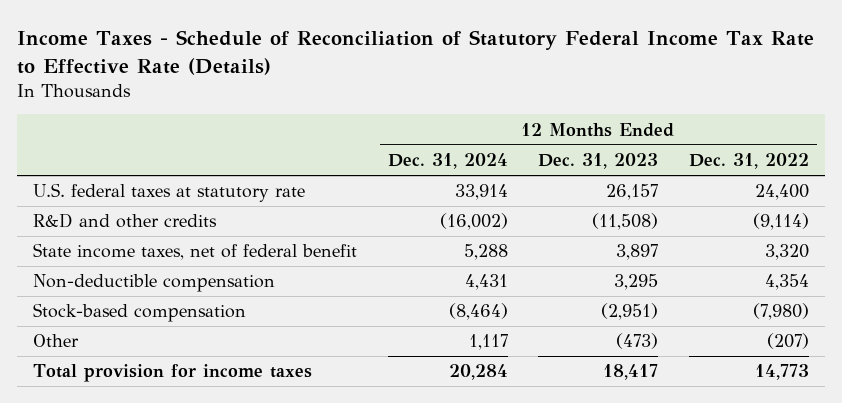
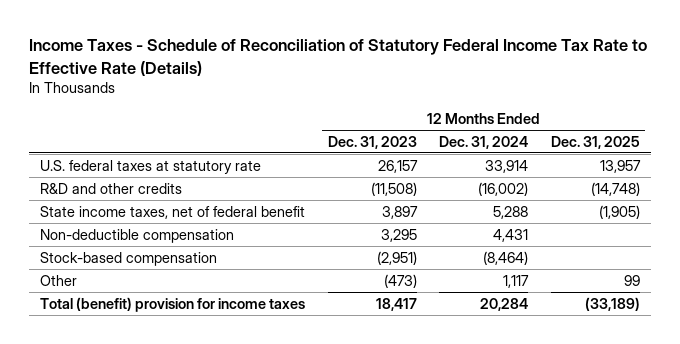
[689,153,810,170] Dec. 31, 2022 -> none
none -> [550,135,640,149] Dec. 31, 2025
[32,364,312,383] Total provision for income taxes -> [40,296,306,312] Total (benefit) provision for income taxes

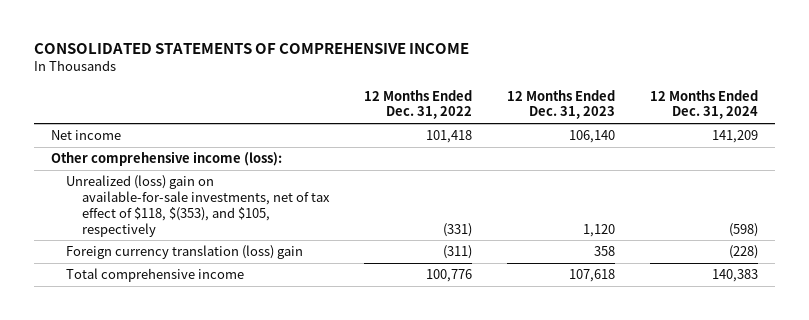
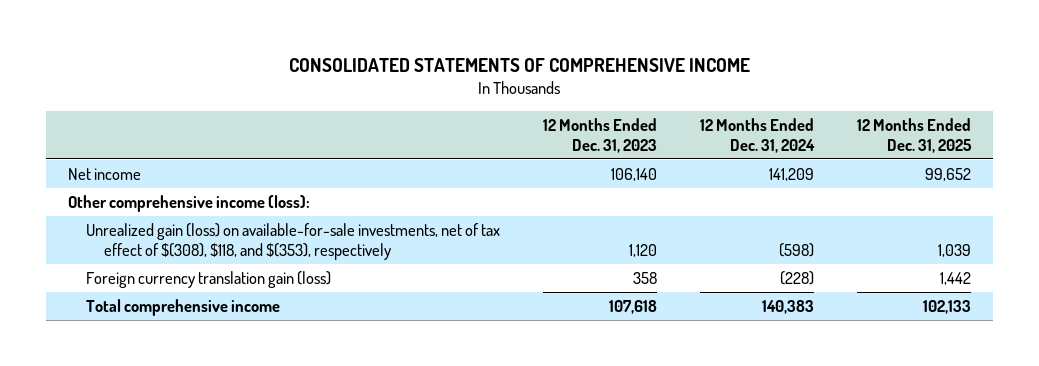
[363,89,472,120] 12 Months Ended Dec. 31, 2022 -> none
none -> [856,118,972,153] 12 Months Ended Dec. 31, 2025
[66,175,330,237] Unrealized (loss) gain on available-for-sale investments, net of tax effect of $118, $(353), and $105, respectively -> [85,223,500,260] Unrealized gain (loss) on available-for-sale investments, net of tax effect of $(308), $118, and $(353), respectively
[66,245,304,260] Foreign currency translation (loss) gain -> [85,271,331,289] Foreign currency translation gain (loss)

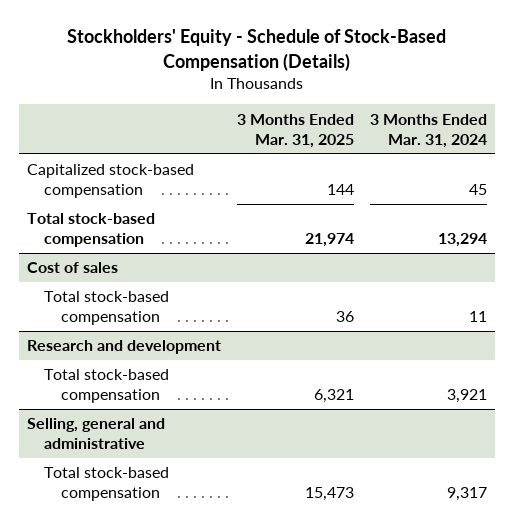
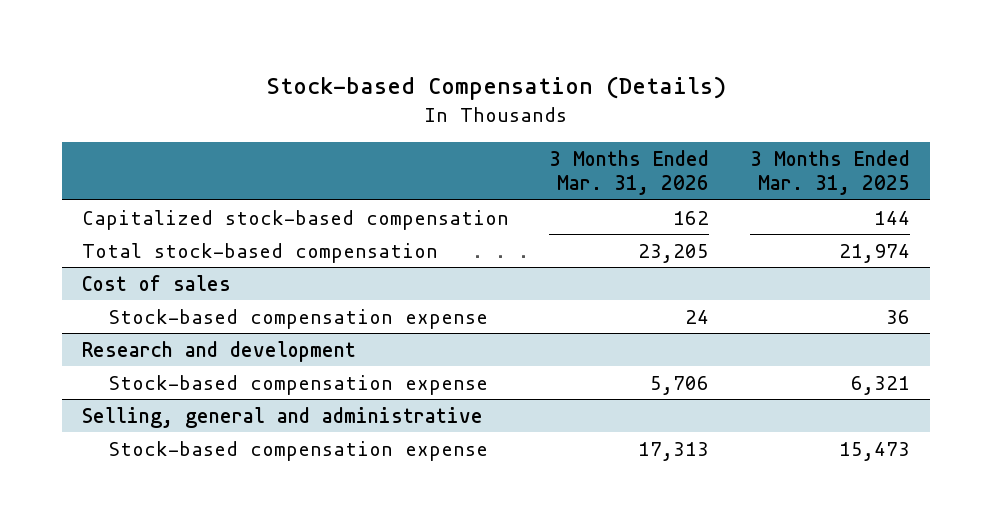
[66,29,446,71] Stockholders' Equity - Schedule of Stock-Based Compensation (Details) -> [265,75,726,100] Stock-based Compensation (Details)
[369,113,487,148] 3 Months Ended Mar. 31, 2024 -> none
none -> [549,150,710,196] 3 Months Ended Mar. 31, 2026
[43,291,169,326] Total stock-based compensation -> [108,308,489,329] Stock-based compensation expense
[43,369,169,404] Total stock-based compensation -> [108,374,489,395] Stock-based compensation expense
[43,467,169,502] Total stock-based compensation -> [108,440,489,461] Stock-based compensation expense

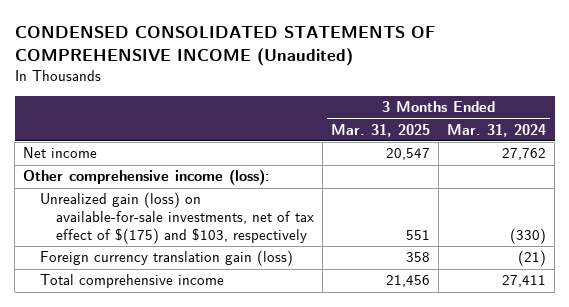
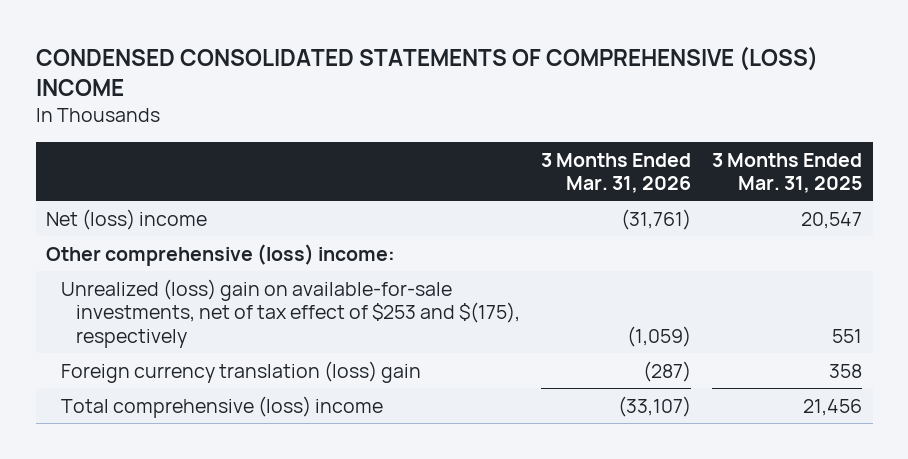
[14,25,435,66] CONDENSED CONSOLIDATED STATEMENTS OF COMPREHENSIVE INCOME (Unaudited) -> [35,45,818,97] CONDENSED CONSOLIDATED STATEMENTS OF COMPREHENSIVE (LOSS) INCOME
[447,123,547,137] Mar. 31, 2024 -> none
none -> [540,152,691,193] 3 Months Ended Mar. 31, 2026
[23,147,98,159] Net income -> [46,208,208,230] Net (loss) income
[23,169,271,186] Other comprehensive income (loss): -> [46,243,396,266] Other comprehensive (loss) income:
[39,192,315,244] Unrealized gain (loss) on available-for-sale investments, net of tax effect of $(175) and $103, respectively -> [60,278,520,348] Unrealized (loss) gain on available-for-sale investments, net of tax effect of $253 and $(175), respectively
[39,250,293,267] Foreign currency translation gain (loss) -> [60,360,421,383] Foreign currency translation (loss) gain
[39,274,224,289] Total comprehensive income -> [60,395,383,418] Total comprehensive (loss) income

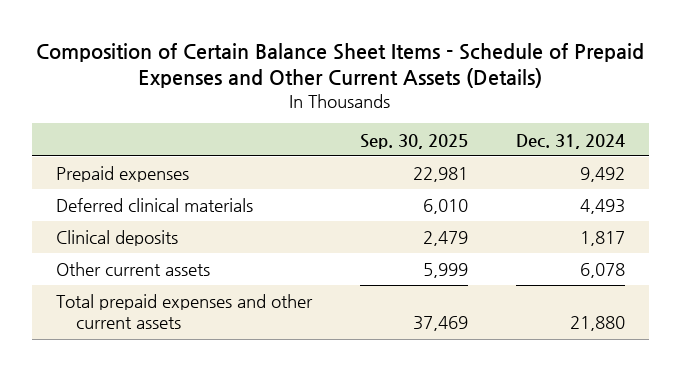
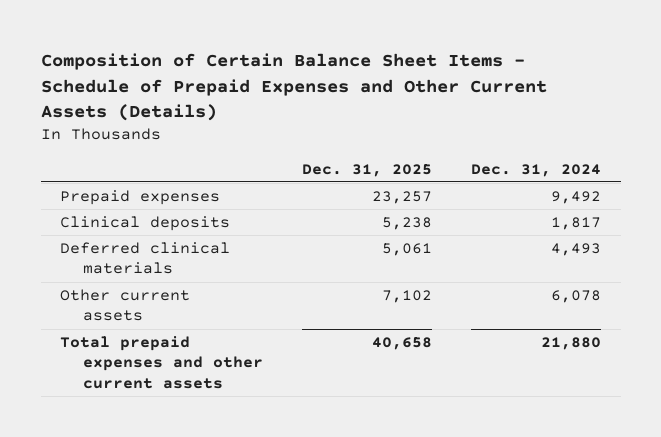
[359,133,468,149] Sep. 30, 2025 -> none
none -> [301,163,432,177] Dec. 31, 2025
[55,198,253,213] Deferred clinical materials -> [60,241,231,275] Deferred clinical materials

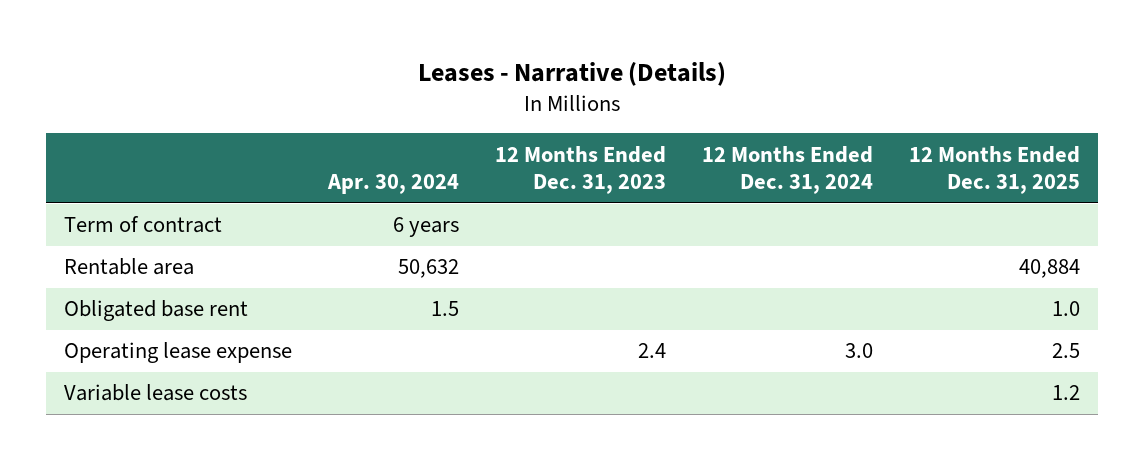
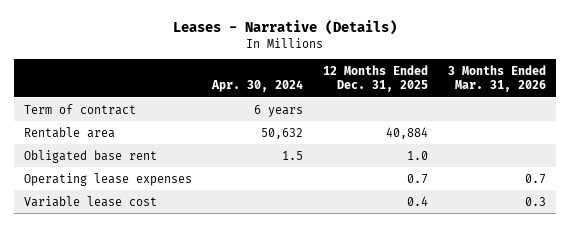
[494,145,666,195] 12 Months Ended Dec. 31, 2023 -> none
[702,145,874,195] 12 Months Ended Dec. 31, 2024 -> none
none -> [448,65,547,93] 3 Months Ended Mar. 31, 2026
[63,342,292,364] Operating lease expense -> [24,172,193,186] Operating lease expenses
[1052,343,1081,359] 2.5 -> [407,173,429,184] 0.7
[63,384,247,402] Variable lease costs -> [24,195,158,207] Variable lease cost
[1052,385,1081,401] 1.2 -> [407,195,429,206] 0.4

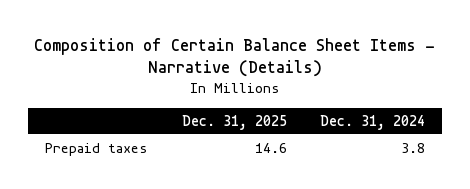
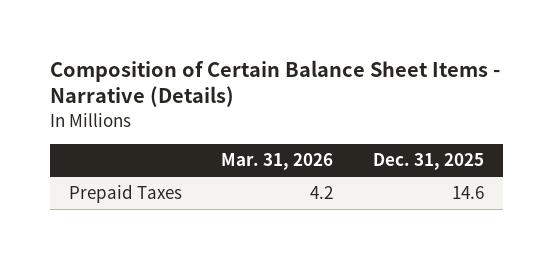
[320,114,426,130] Dec. 31, 2024 -> none
none -> [221,153,334,171] Mar. 31, 2026
[45,143,149,157] Prepaid taxes -> [69,184,183,204] Prepaid Taxes

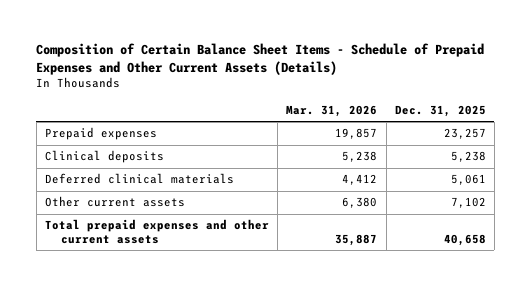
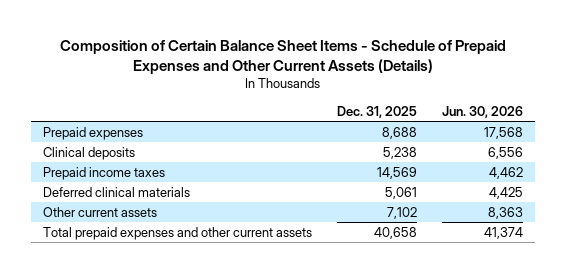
[286,105,378,118] Mar. 31, 2026 -> none
none -> [441,105,523,118] Jun. 30, 2026
[443,128,486,140] 23,257 -> [382,126,418,139] 8,688
none -> [43,166,166,180] Prepaid income taxes

